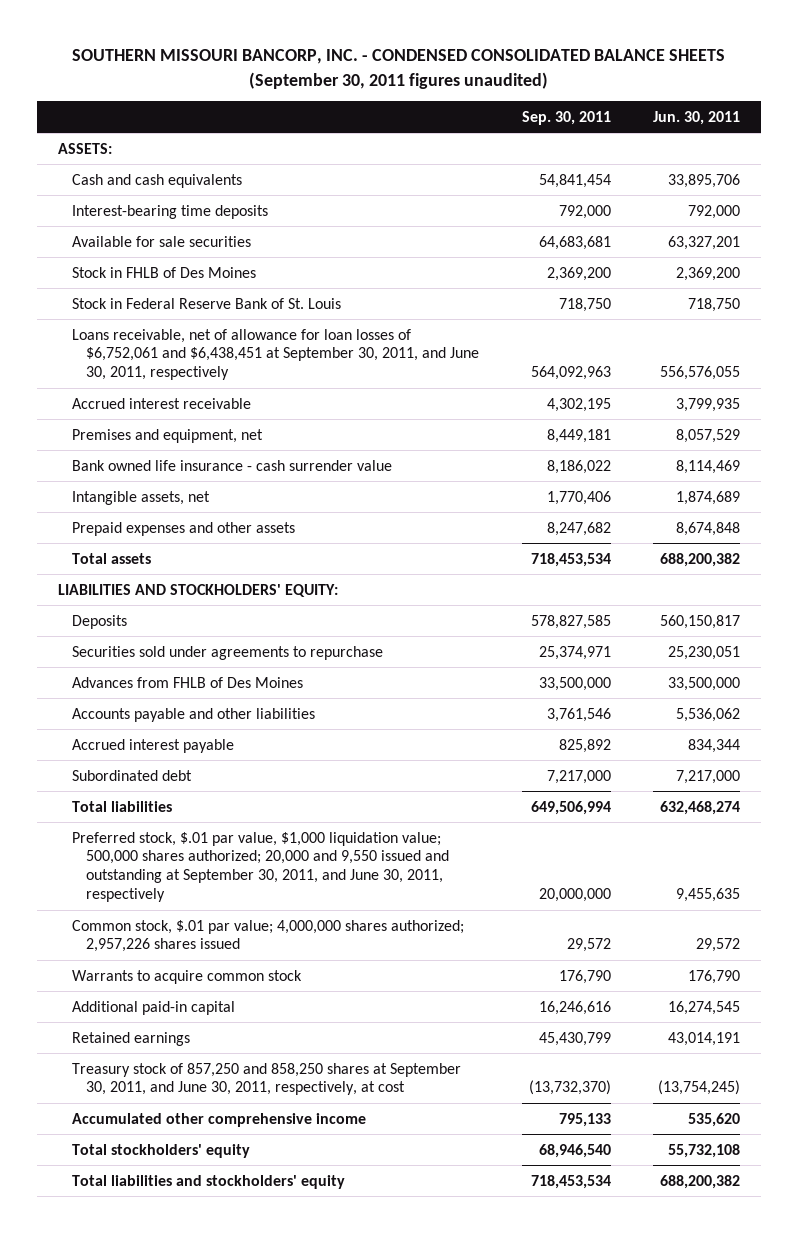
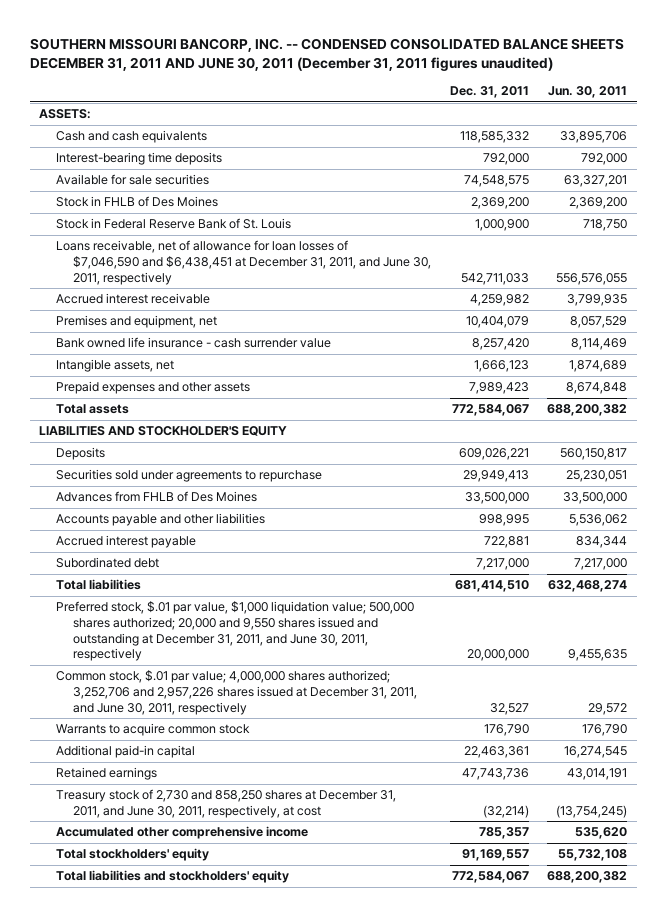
[72,49,726,89] SOUTHERN MISSOURI BANCORP, INC. - CONDENSED CONSOLIDATED BALANCE SHEETS (September 30, 2011 figures unaudited) -> [29,37,624,72] SOUTHERN MISSOURI BANCORP, INC. -- CONDENSED CONSOLIDATED BALANCE SHEETS DECEMBER 31, 2011 AND JUNE 30, 2011 (December 31, 2011 figures unaudited)
[521,110,611,125] Sep. 30, 2011 -> none
none -> [449,86,529,99] Dec. 31, 2011
[72,328,480,381] Loans receivable, net of allowance for loan losses of $6,752,061 and $6,438,451 at September 30, 2011, and June 30, 2011, respectively -> [56,240,432,285] Loans receivable, net of allowance for loan losses of $7,046,590 and $6,438,451 at December 31, 2011, and June 30, 2011, respectively
[58,583,339,597] LIABILITIES AND STOCKHOLDERS' EQUITY: -> [39,426,288,437] LIABILITIES AND STOCKHOLDER'S EQUITY
[72,831,450,903] Preferred stock, $.01 par value, $1,000 liquidation value; 500,000 shares authorized; 20,000 and 9,550 issued and outstanding at September 30, 2011, and June 30, 2011, respectively -> [56,601,415,662] Preferred stock, $.01 par value, $1,000 liquidation value; 500,000 shares authorized; 20,000 and 9,550 shares issued and outstanding at December 31, 2011, and June 30, 2011, respectively
[72,919,465,953] Common stock, $.01 par value; 4,000,000 shares authorized; 2,957,226 shares issued -> [56,670,418,715] Common stock, $.01 par value; 4,000,000 shares authorized; 3,252,706 and 2,957,226 shares issued at December 31, 2011, and June 30, 2011, respectively
[72,1062,462,1096] Treasury stock of 857,250 and 858,250 shares at September 30, 2011, and June 30, 2011, respectively, at cost -> [56,789,397,818] Treasury stock of 2,730 and 858,250 shares at December 31, 2011, and June 30, 2011, respectively, at cost

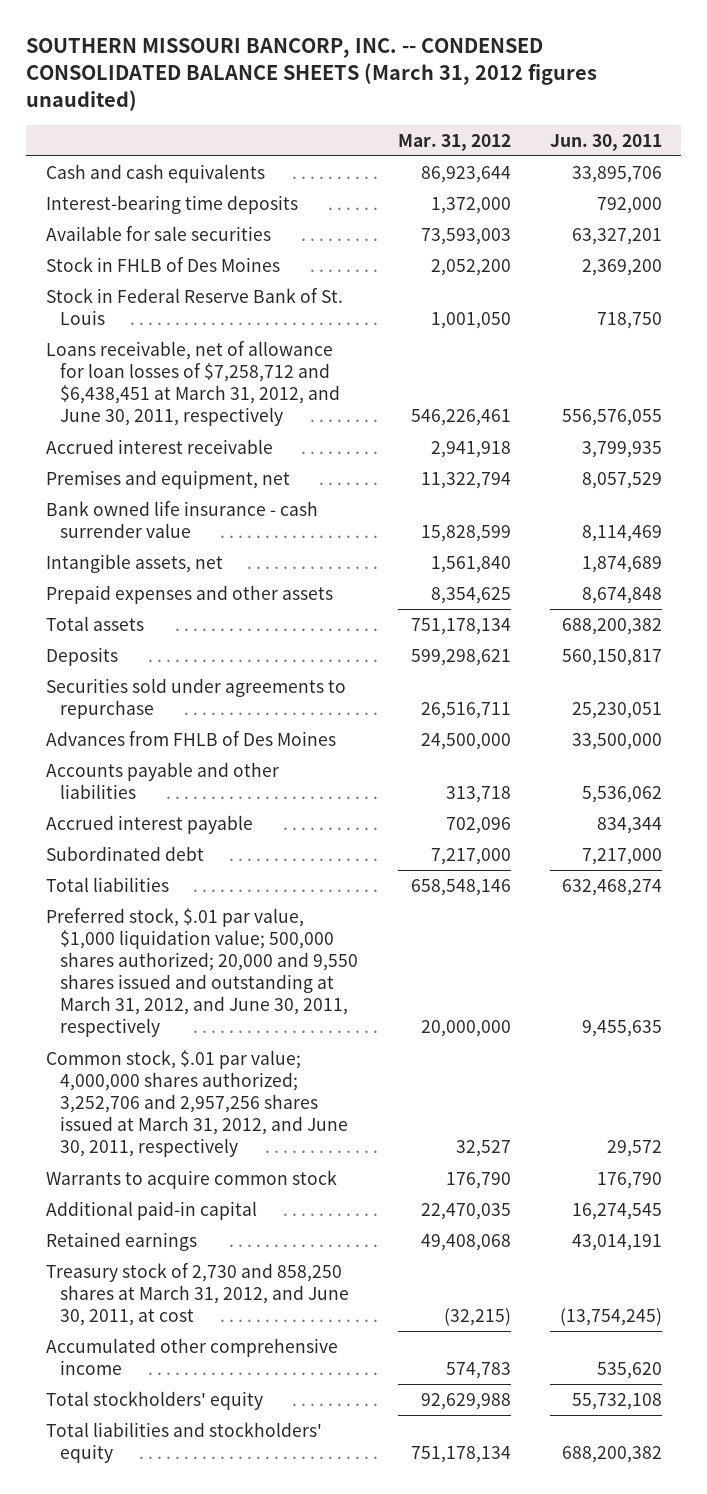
[29,37,624,72] SOUTHERN MISSOURI BANCORP, INC. -- CONDENSED CONSOLIDATED BALANCE SHEETS DECEMBER 31, 2011 AND JUNE 30, 2011 (December 31, 2011 figures unaudited) -> [26,38,598,112] SOUTHERN MISSOURI BANCORP, INC. -- CONDENSED CONSOLIDATED BALANCE SHEETS (March 31, 2012 figures unaudited)
[449,86,529,99] Dec. 31, 2011 -> none
none -> [397,133,511,151] Mar. 31, 2012
[39,109,92,120] ASSETS: -> none
[56,240,432,285] Loans receivable, net of allowance for loan losses of $7,046,590 and $6,438,451 at December 31, 2011, and June 30, 2011, respectively -> [45,341,341,427] Loans receivable, net of allowance for loan losses of $7,258,712 and $6,438,451 at March 31, 2012, and June 30, 2011, respectively
[39,426,288,437] LIABILITIES AND STOCKHOLDER'S EQUITY -> none
[56,601,415,662] Preferred stock, $.01 par value, $1,000 liquidation value; 500,000 shares authorized; 20,000 and 9,550 shares issued and outstanding at December 31, 2011, and June 30, 2011, respectively -> [45,908,359,1038] Preferred stock, $.01 par value, $1,000 liquidation value; 500,000 shares authorized; 20,000 and 9,550 shares issued and outstanding at March 31, 2012, and June 30, 2011, respectively
[56,670,418,715] Common stock, $.01 par value; 4,000,000 shares authorized; 3,252,706 and 2,957,226 shares issued at December 31, 2011, and June 30, 2011, respectively -> [45,1050,349,1158] Common stock, $.01 par value; 4,000,000 shares authorized; 3,252,706 and 2,957,256 shares issued at March 31, 2012, and June 30, 2011, respectively
[56,789,397,818] Treasury stock of 2,730 and 858,250 shares at December 31, 2011, and June 30, 2011, respectively, at cost -> [45,1263,350,1327] Treasury stock of 2,730 and 858,250 shares at March 31, 2012, and June 30, 2011, at cost

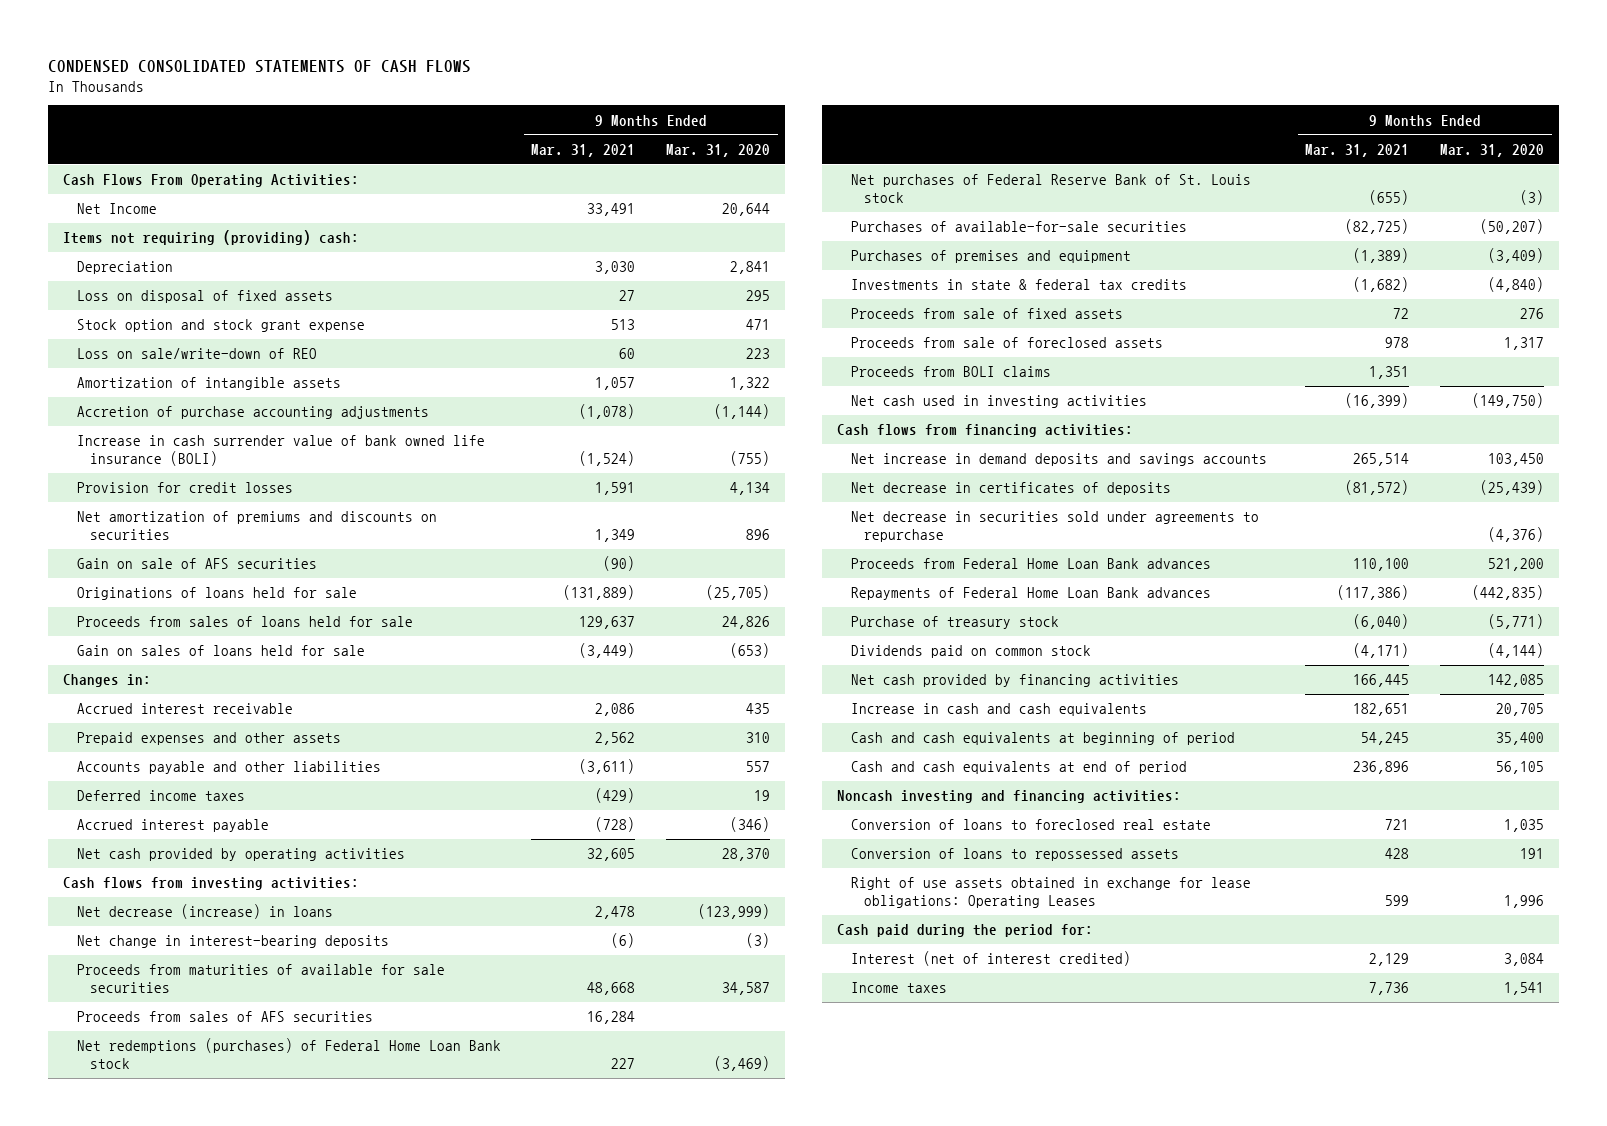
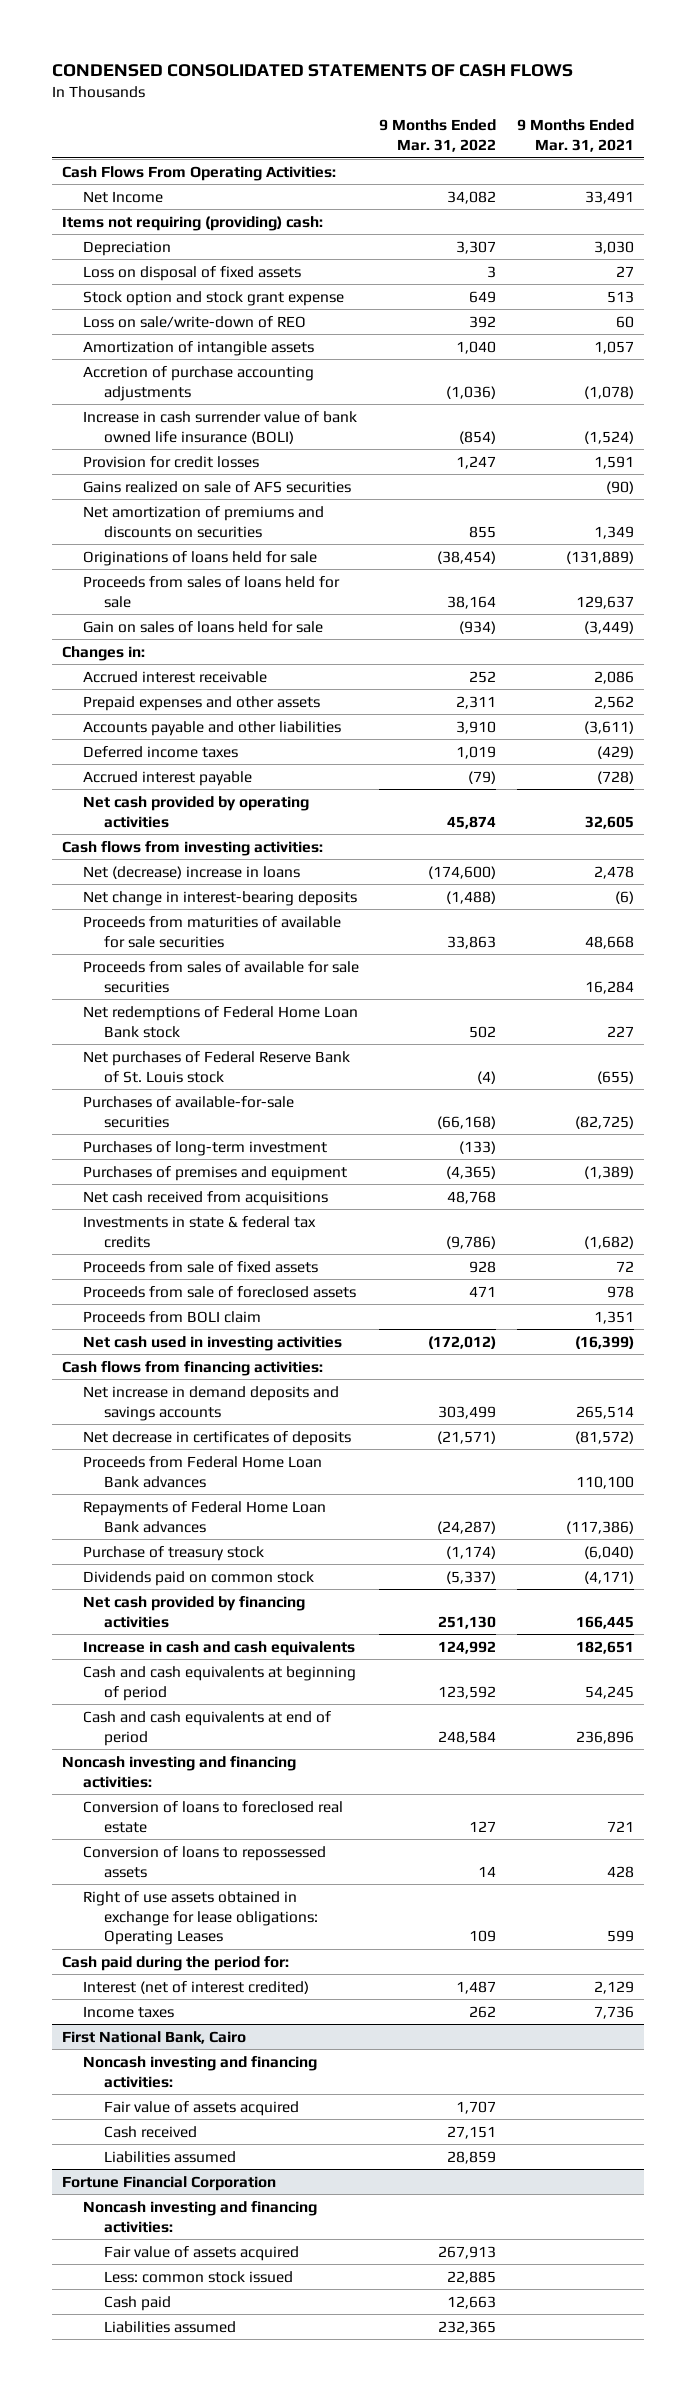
[666,143,771,157] Mar. 31, 2020 -> none
none -> [379,119,497,153] 9 Months Ended Mar. 31, 2022
none -> [82,480,351,493] Gains realized on sale of AFS securities
[76,558,317,570] Gain on sale of AFS securities -> none
[76,904,333,920] Net decrease (increase) in loans -> [82,865,300,879] Net (decrease) increase in loans
[76,1011,373,1023] Proceeds from sales of AFS securities -> [82,960,359,993] Proceeds from sales of available for sale securities
[76,1038,501,1070] Net redemptions (purchases) of Federal Home Loan Bank stock -> [82,1005,358,1038] Net redemptions of Federal Home Loan Bank stock
none -> [82,1140,327,1156] Purchases of long-term investment
none -> [82,1190,328,1206] Net cash received from acquisitions
[850,366,1051,378] Proceeds from BOLI claims -> [82,1310,261,1323] Proceeds from BOLI claim
[850,511,1259,543] Net decrease in securities sold under agreements to repurchase -> none
none -> [61,2030,246,2044] First National Bank, Cairo
none -> [82,2055,317,2088] Noncash investing and financing activities:
none -> [103,2100,299,2116] Fair value of assets acquired
none -> [103,2125,197,2138] Cash received
none -> [103,2150,236,2163] Liabilities assumed
none -> [61,2175,276,2191] Fortune Financial Corporation
none -> [82,2200,317,2233] Noncash investing and financing activities:
none -> [103,2245,299,2261] Fair value of assets acquired
none -> [103,2270,293,2283] Less: common stock issued
none -> [103,2295,171,2311] Cash paid
none -> [103,2320,236,2333] Liabilities assumed

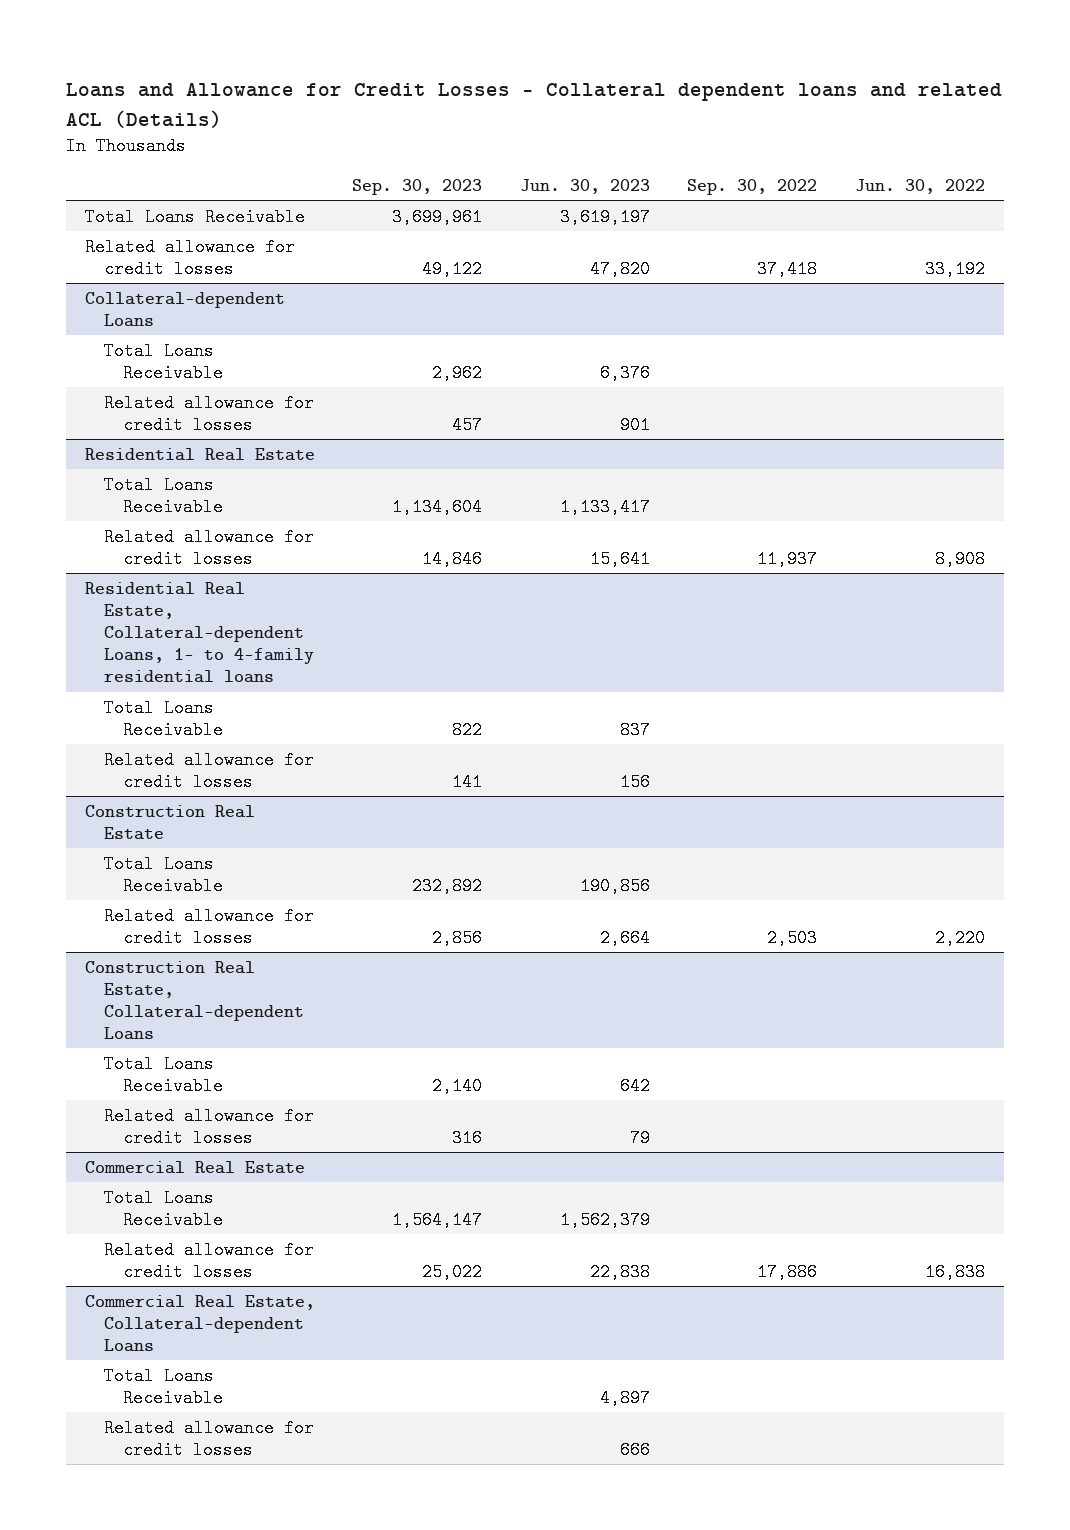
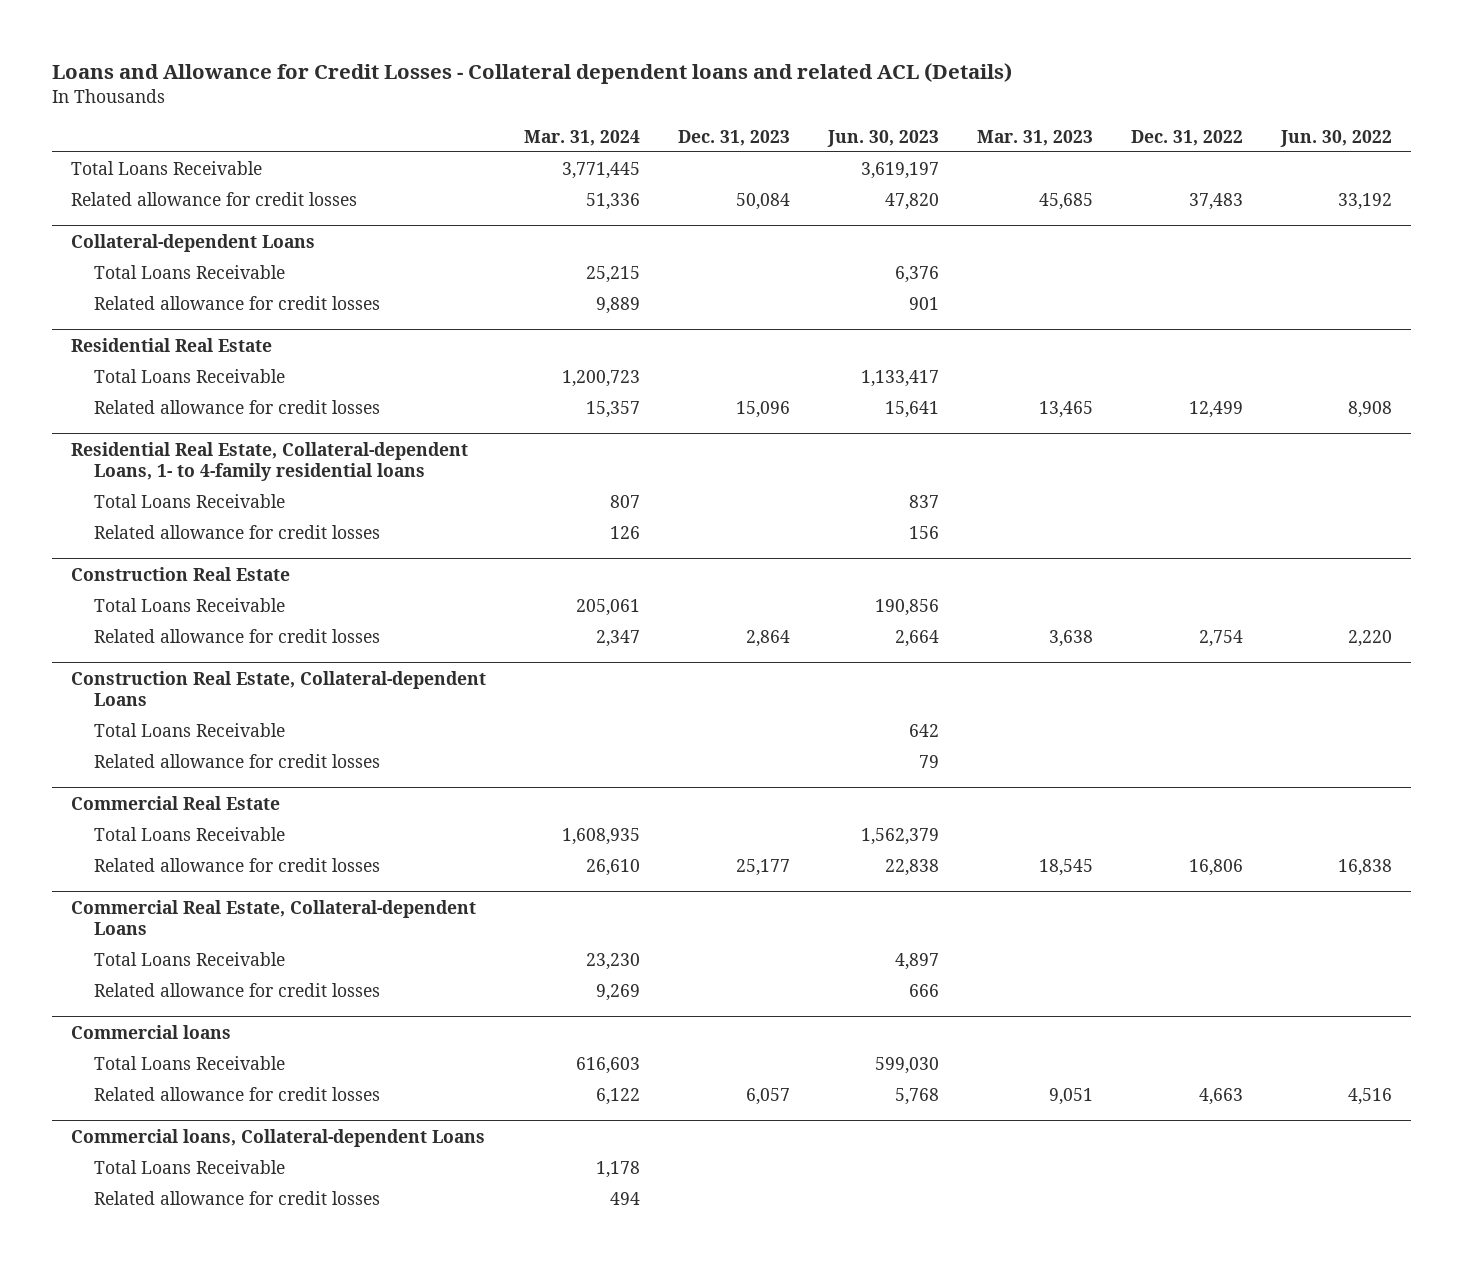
[352,179,483,196] Sep. 30, 2023 -> none
[687,179,818,196] Sep. 30, 2022 -> none
none -> [523,129,640,146] Mar. 31, 2024
none -> [677,129,790,146] Dec. 31, 2023
none -> [976,129,1093,146] Mar. 31, 2023
none -> [1130,129,1243,146] Dec. 31, 2022
none -> [70,1024,231,1039] Commercial loans
none -> [93,1055,285,1070] Total Loans Receivable
none -> [93,1086,380,1101] Related allowance for credit losses
none -> [70,1128,485,1147] Commercial loans, Collateral-dependent Loans
none -> [93,1159,285,1174] Total Loans Receivable
none -> [93,1190,380,1205] Related allowance for credit losses

